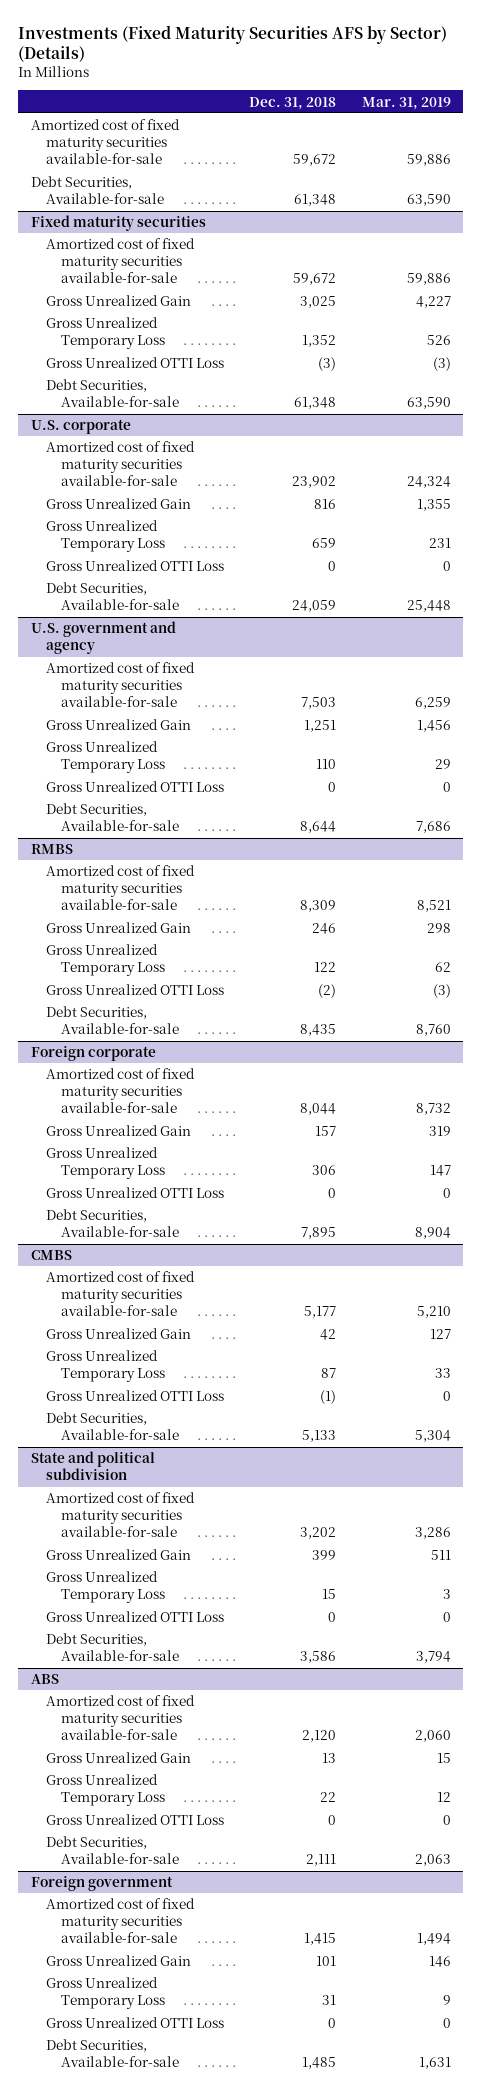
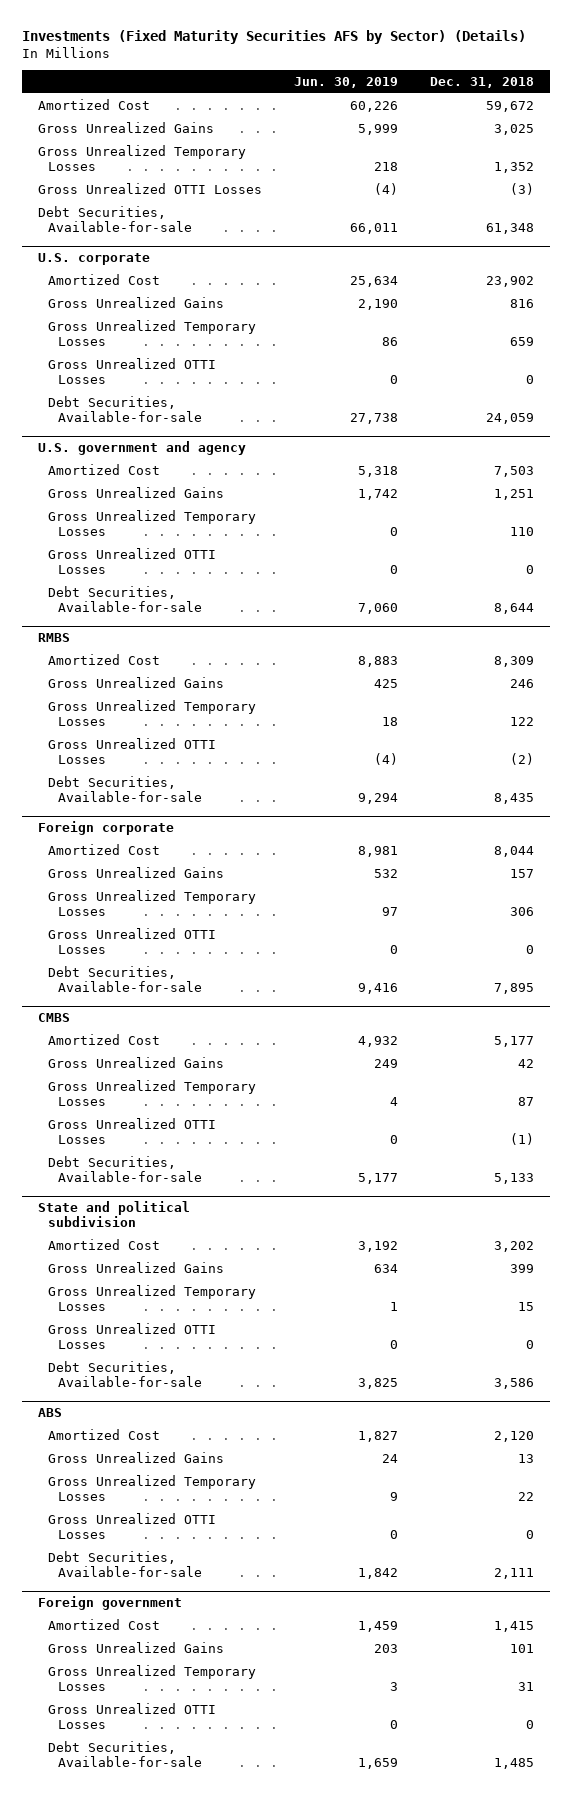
[361,96,451,110] Mar. 31, 2019 -> none
none -> [293,76,398,88] Jun. 30, 2019
[30,176,164,205] Debt Securities, Available-for-sale -> none
[30,215,206,232] Fixed maturity securities -> none
[45,238,195,284] Amortized cost of fixed maturity securities available-for-sale -> none
[30,119,180,165] Amortized cost of fixed maturity securities available-for-sale -> [37,98,150,110] Amortized Cost
[45,295,191,307] Gross Unrealized Gain -> [37,121,214,133] Gross Unrealized Gains
[45,317,165,350] Gross Unrealized Temporary Loss -> [37,144,246,171] Gross Unrealized Temporary Losses
[45,357,224,369] Gross Unrealized OTTI Loss -> [37,182,262,194] Gross Unrealized OTTI Losses
[45,441,195,487] Amortized cost of fixed maturity securities available-for-sale -> [48,273,161,285] Amortized Cost
[45,498,191,510] Gross Unrealized Gain -> [48,296,225,308] Gross Unrealized Gains
[45,520,165,553] Gross Unrealized Temporary Loss -> [48,319,257,346] Gross Unrealized Temporary Losses
[45,560,224,572] Gross Unrealized OTTI Loss -> [48,357,217,384] Gross Unrealized OTTI Losses
[45,662,195,708] Amortized cost of fixed maturity securities available-for-sale -> [48,463,161,475] Amortized Cost
[45,719,191,731] Gross Unrealized Gain -> [48,486,225,498] Gross Unrealized Gains
[45,741,165,774] Gross Unrealized Temporary Loss -> [48,509,257,536] Gross Unrealized Temporary Losses
[45,781,224,793] Gross Unrealized OTTI Loss -> [48,547,217,574] Gross Unrealized OTTI Losses
[45,865,195,911] Amortized cost of fixed maturity securities available-for-sale -> [48,653,161,665] Amortized Cost
[45,922,191,934] Gross Unrealized Gain -> [48,676,225,688] Gross Unrealized Gains
[45,944,165,977] Gross Unrealized Temporary Loss -> [48,699,257,726] Gross Unrealized Temporary Losses
[45,984,224,996] Gross Unrealized OTTI Loss -> [48,737,217,764] Gross Unrealized OTTI Losses
[45,1068,195,1114] Amortized cost of fixed maturity securities available-for-sale -> [48,843,161,855] Amortized Cost
[45,1125,191,1137] Gross Unrealized Gain -> [48,866,225,878] Gross Unrealized Gains
[45,1147,165,1180] Gross Unrealized Temporary Loss -> [48,889,257,916] Gross Unrealized Temporary Losses
[45,1187,224,1199] Gross Unrealized OTTI Loss -> [48,927,217,954] Gross Unrealized OTTI Losses
[45,1271,195,1317] Amortized cost of fixed maturity securities available-for-sale -> [48,1033,161,1045] Amortized Cost
[45,1328,191,1340] Gross Unrealized Gain -> [48,1056,225,1068] Gross Unrealized Gains
[45,1350,165,1383] Gross Unrealized Temporary Loss -> [48,1079,257,1106] Gross Unrealized Temporary Losses
[45,1390,224,1402] Gross Unrealized OTTI Loss -> [48,1117,217,1144] Gross Unrealized OTTI Losses
[45,1492,195,1538] Amortized cost of fixed maturity securities available-for-sale -> [48,1238,161,1250] Amortized Cost
[45,1549,191,1561] Gross Unrealized Gain -> [48,1261,225,1273] Gross Unrealized Gains
[45,1571,165,1604] Gross Unrealized Temporary Loss -> [48,1284,257,1311] Gross Unrealized Temporary Losses
[45,1611,224,1623] Gross Unrealized OTTI Loss -> [48,1322,217,1349] Gross Unrealized OTTI Losses
[45,1695,195,1741] Amortized cost of fixed maturity securities available-for-sale -> [48,1428,161,1440] Amortized Cost
[45,1752,191,1764] Gross Unrealized Gain -> [48,1451,225,1463] Gross Unrealized Gains
[45,1774,165,1807] Gross Unrealized Temporary Loss -> [48,1474,257,1501] Gross Unrealized Temporary Losses
[45,1814,224,1826] Gross Unrealized OTTI Loss -> [48,1512,217,1539] Gross Unrealized OTTI Losses
[45,1898,195,1944] Amortized cost of fixed maturity securities available-for-sale -> [48,1618,161,1630] Amortized Cost
[45,1955,191,1967] Gross Unrealized Gain -> [48,1641,225,1653] Gross Unrealized Gains
[45,1977,165,2010] Gross Unrealized Temporary Loss -> [48,1664,257,1691] Gross Unrealized Temporary Losses
[45,2017,224,2029] Gross Unrealized OTTI Loss -> [48,1702,217,1729] Gross Unrealized OTTI Losses

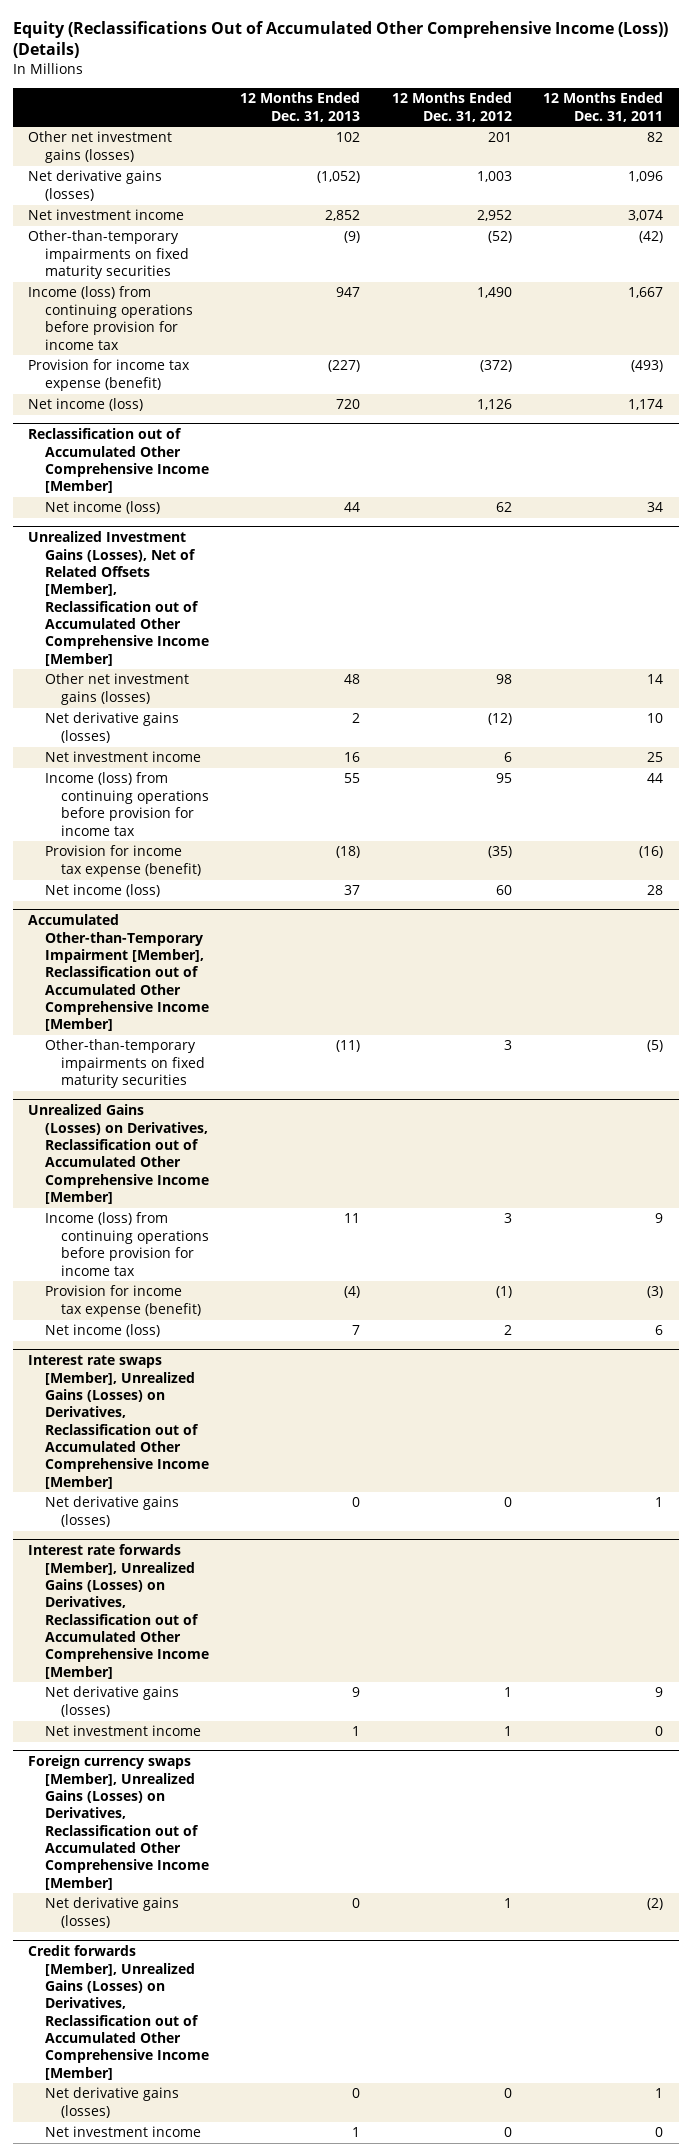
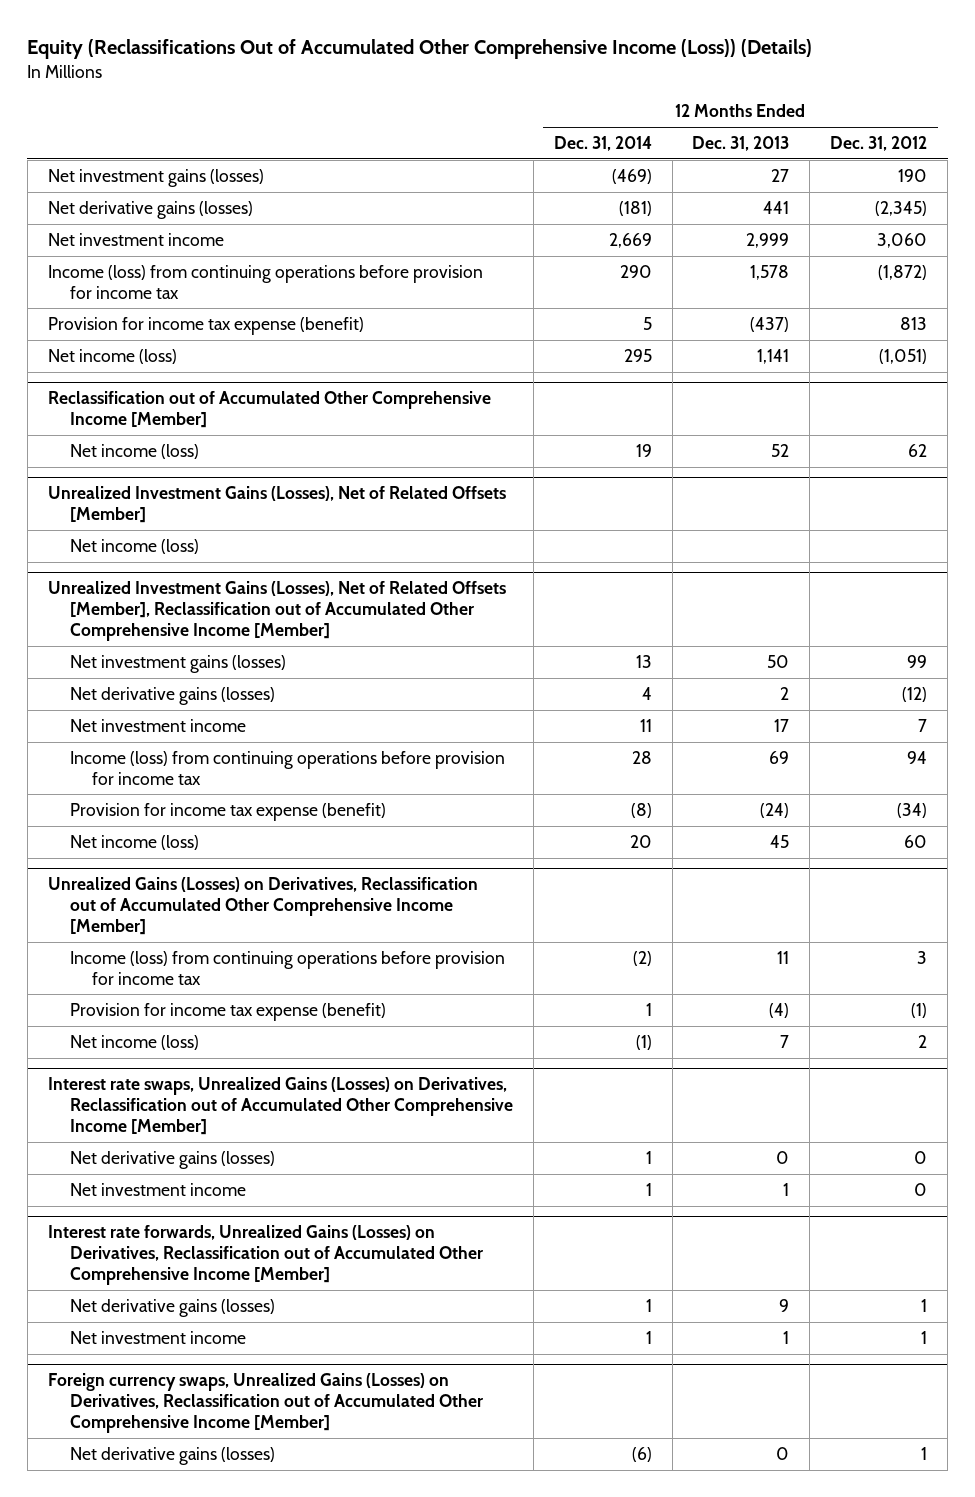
[543,92,664,122] 12 Months Ended Dec. 31, 2011 -> none
none -> [553,136,652,152] Dec. 31, 2014
[28,230,189,280] Other-than-temporary impairments on fixed maturity securities -> none
[28,131,173,163] Other net investment gains (losses) -> [47,168,264,187] Net investment gains (losses)
[336,132,361,143] 102 -> [771,168,790,182] 27
[487,132,512,143] 201 -> [898,168,928,182] 190
[317,171,361,184] (1,052) -> [763,200,790,214] 441
[476,171,512,183] 1,003 -> [875,200,928,216] (2,345)
[325,210,361,222] 2,852 -> [746,232,790,248] 2,999
[476,210,512,222] 2,952 -> [877,232,928,248] 3,060
[336,287,361,298] 947 -> [750,264,790,280] 1,578
[476,287,512,299] 1,490 -> [878,264,928,280] (1,872)
[328,360,361,373] (227) -> [750,316,790,332] (437)
[479,360,512,373] (372) -> [900,316,928,330] 813
[336,399,361,410] 720 -> [757,348,790,364] 1,141
[476,399,512,411] 1,126 -> [879,348,928,364] (1,051)
[344,502,361,513] 44 -> [771,443,790,457] 52
none -> [47,486,506,524] Unrealized Investment Gains (Losses), Net of Related Offsets [Member]
none -> [69,538,199,554] Net income (loss)
[44,673,189,705] Other net investment gains (losses) -> [69,654,286,673] Net investment gains (losses)
[344,674,361,685] 48 -> [767,654,790,668] 50
[495,674,512,685] 98 -> [907,654,928,668] 99
[28,914,209,1032] Accumulated Other-than-Temporary Impairment [Member], Reclassification out of Accumulated Other Comprehensive Income [Member] -> none
[44,1039,205,1089] Other-than-temporary impairments on fixed maturity securities -> none
[344,752,361,763] 16 -> [774,718,790,732] 17
[503,752,512,763] 6 -> [918,718,928,732] 7
[344,773,361,784] 55 -> [769,750,790,764] 69
[495,773,512,784] 95 -> [907,750,928,764] 94
[336,846,361,859] (18) -> [760,802,790,818] (24)
[487,846,512,859] (35) -> [897,802,928,818] (34)
[344,885,361,896] 37 -> [770,834,790,848] 45
[28,1355,209,1489] Interest rate swaps [Member], Unrealized Gains (Losses) on Derivatives, Reclassification out of Accumulated Other Comprehensive Income [Member] -> [47,1077,513,1135] Interest rate swaps, Unrealized Gains (Losses) on Derivatives, Reclassification out of Accumulated Other Comprehensive Income [Member]
none -> [69,1182,246,1196] Net investment income
[28,1544,209,1679] Interest rate forwards [Member], Unrealized Gains (Losses) on Derivatives, Reclassification out of Accumulated Other Comprehensive Income [Member] -> [47,1225,483,1285] Interest rate forwards, Unrealized Gains (Losses) on Derivatives, Reclassification out of Accumulated Other Comprehensive Income [Member]
[28,1755,209,1890] Foreign currency swaps [Member], Unrealized Gains (Losses) on Derivatives, Reclassification out of Accumulated Other Comprehensive Income [Member] -> [47,1373,483,1433] Foreign currency swaps, Unrealized Gains (Losses) on Derivatives, Reclassification out of Accumulated Other Comprehensive Income [Member]
[28,1945,209,2080] Credit forwards [Member], Unrealized Gains (Losses) on Derivatives, Reclassification out of Accumulated Other Comprehensive Income [Member] -> none
[44,2087,179,2118] Net derivative gains (losses) -> none
[44,2126,201,2138] Net investment income -> none

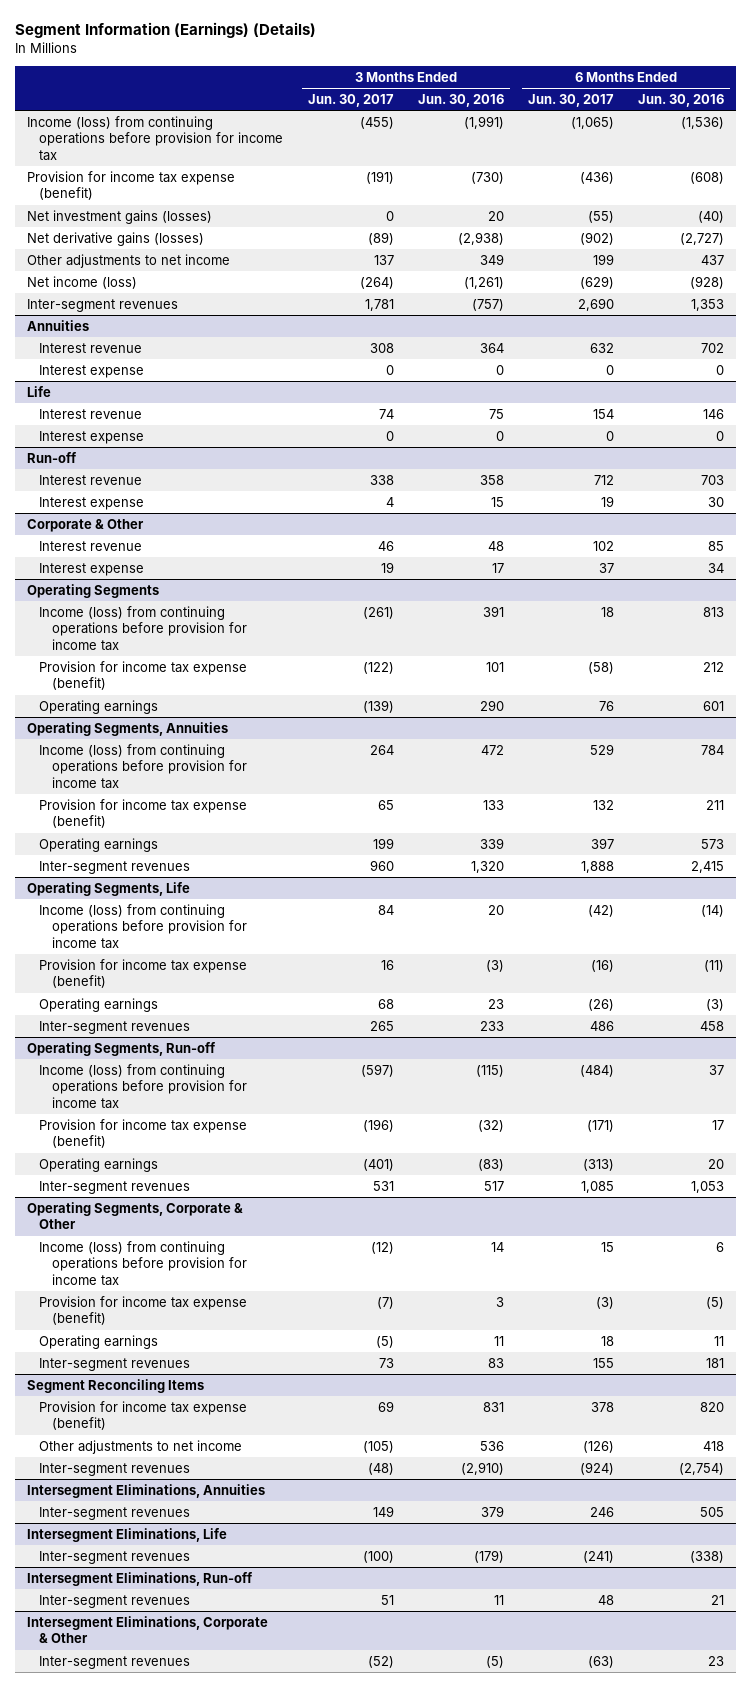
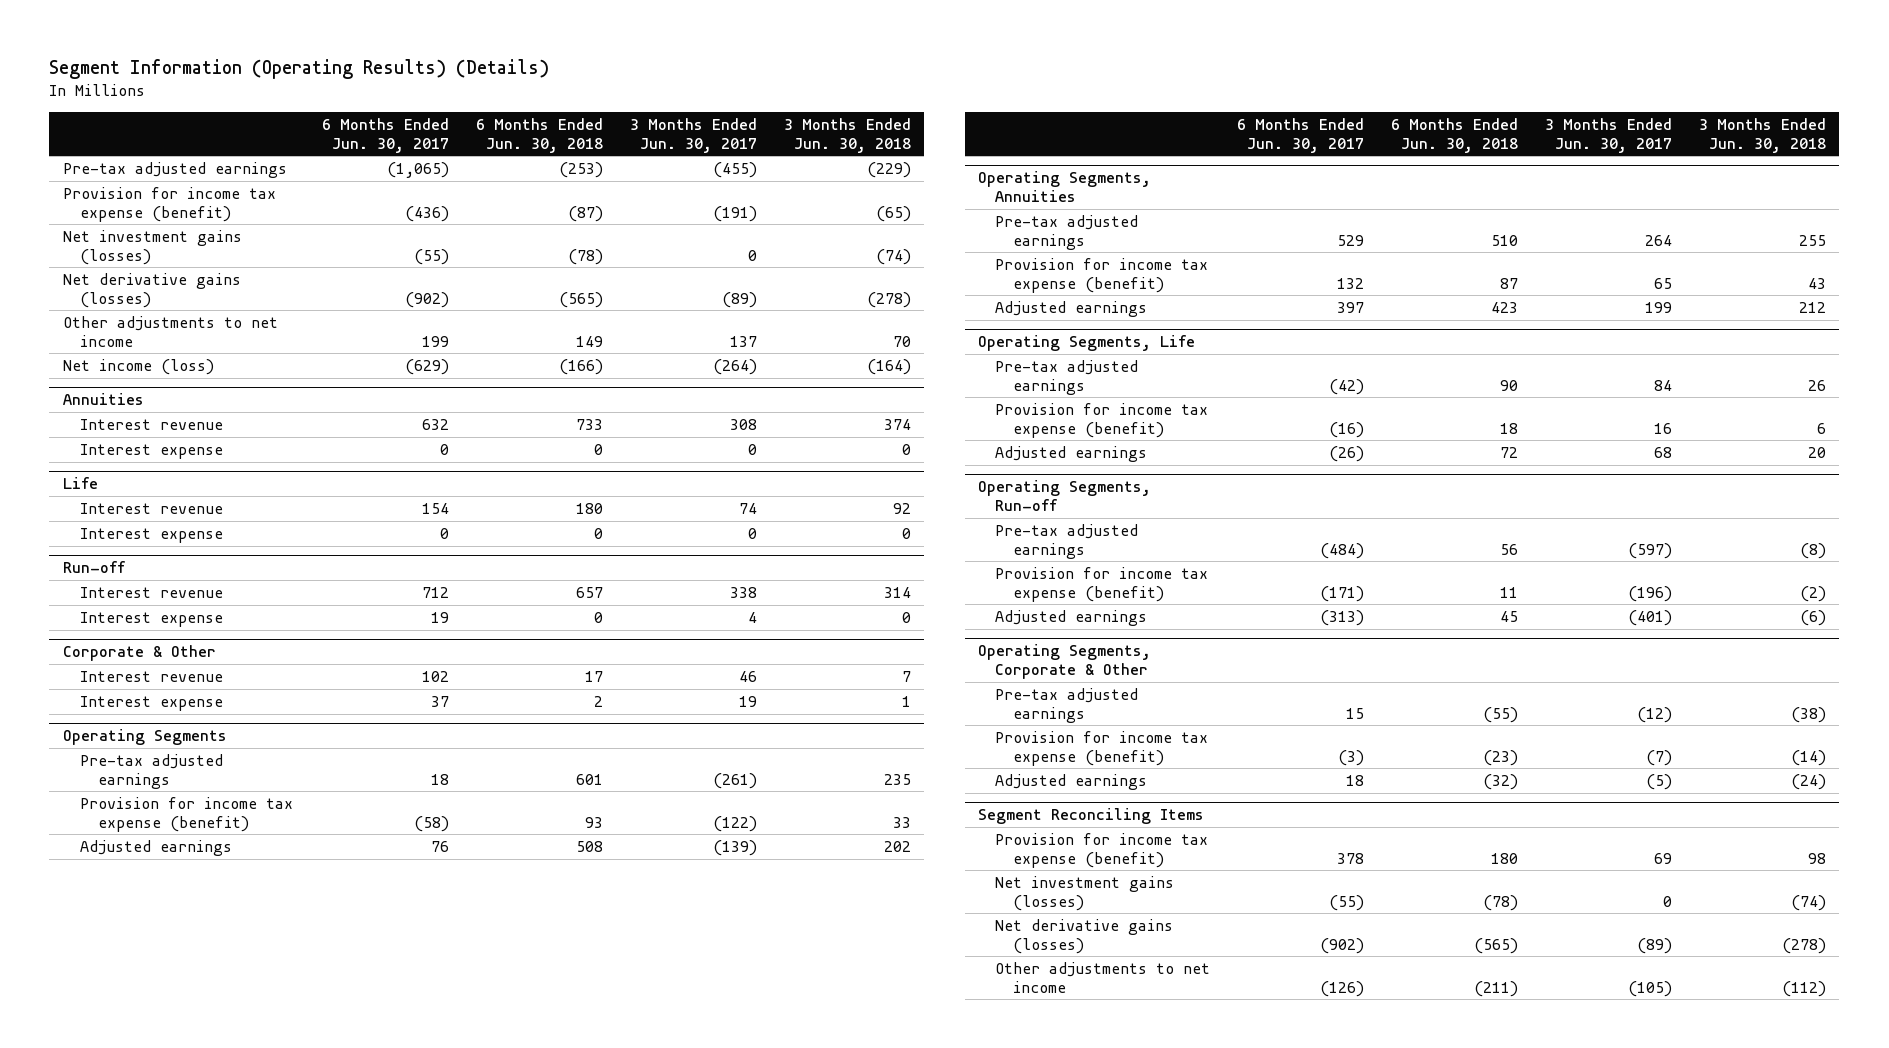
[14,22,316,39] Segment Information (Earnings) (Details) -> [49,59,550,80] Segment Information (Operating Results) (Details)
[417,94,504,108] Jun. 30, 2016 -> none
[638,94,725,108] Jun. 30, 2016 -> none
none -> [476,117,604,153] 6 Months Ended Jun. 30, 2018
none -> [783,117,911,153] 3 Months Ended Jun. 30, 2018
[26,115,284,161] Income (loss) from continuing operations before provision for income tax -> [62,161,287,178] Pre-tax adjusted earnings
[26,298,178,312] Inter-segment revenues -> none
[39,605,247,651] Income (loss) from continuing operations before provision for income tax -> [80,753,224,789] Pre-tax adjusted earnings
[39,699,159,714] Operating earnings -> [80,839,233,856] Adjusted earnings
[39,743,247,789] Income (loss) from continuing operations before provision for income tax -> [995,214,1139,250] Pre-tax adjusted earnings
[39,860,191,874] Inter-segment revenues -> none
[39,837,159,852] Operating earnings -> [995,300,1148,317] Adjusted earnings
[39,903,247,949] Income (loss) from continuing operations before provision for income tax -> [995,359,1139,395] Pre-tax adjusted earnings
[39,1020,191,1034] Inter-segment revenues -> none
[39,997,159,1012] Operating earnings -> [995,445,1148,462] Adjusted earnings
[39,1063,247,1109] Income (loss) from continuing operations before provision for income tax -> [995,523,1139,559] Pre-tax adjusted earnings
[39,1180,191,1194] Inter-segment revenues -> none
[39,1157,159,1172] Operating earnings -> [995,609,1148,626] Adjusted earnings
[39,1240,247,1286] Income (loss) from continuing operations before provision for income tax -> [995,687,1139,723] Pre-tax adjusted earnings
[39,1357,191,1371] Inter-segment revenues -> none
[39,1334,159,1349] Operating earnings -> [995,773,1148,790] Adjusted earnings
none -> [995,875,1175,911] Net investment gains (losses)
none -> [995,918,1174,954] Net derivative gains (losses)
[39,1462,191,1476] Inter-segment revenues -> none
[26,1483,265,1498] Intersegment Eliminations, Annuities -> none
[39,1506,191,1520] Inter-segment revenues -> none
[26,1527,227,1542] Intersegment Eliminations, Life -> none
[39,1550,191,1564] Inter-segment revenues -> none
[26,1571,253,1586] Intersegment Eliminations, Run-off -> none
[39,1594,191,1608] Inter-segment revenues -> none
[26,1615,268,1644] Intersegment Eliminations, Corporate & Other -> none
[39,1655,191,1669] Inter-segment revenues -> none

